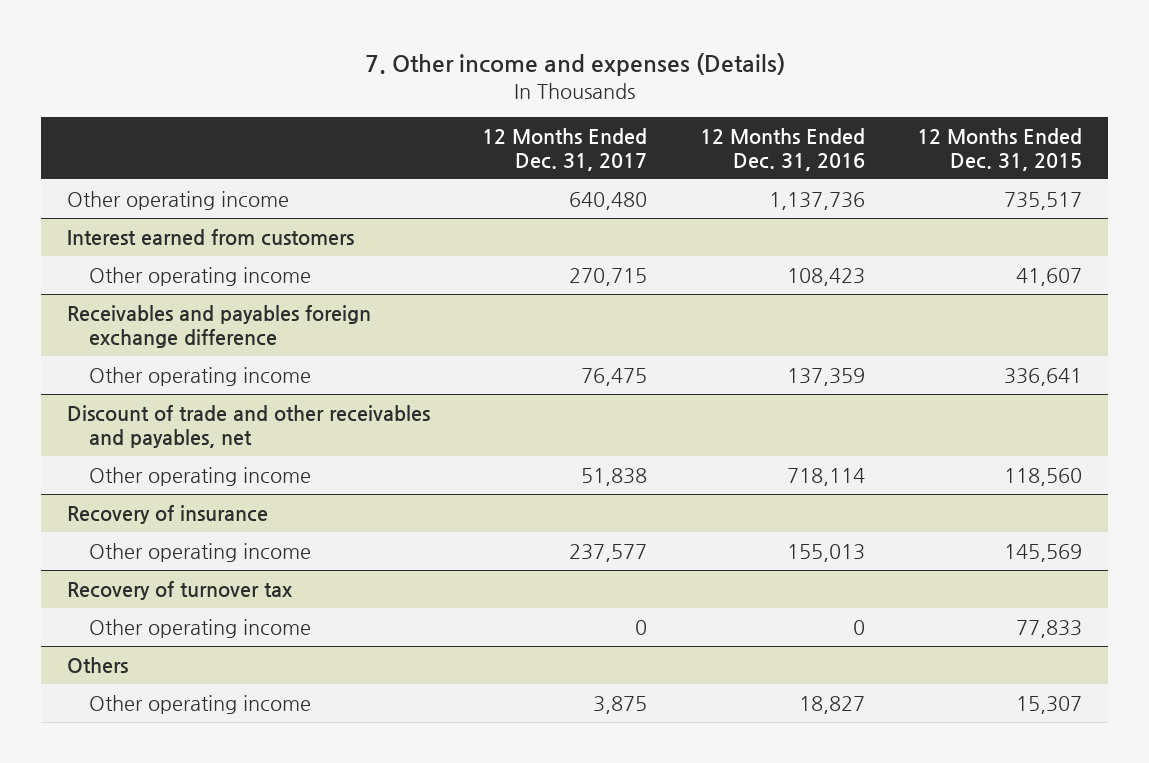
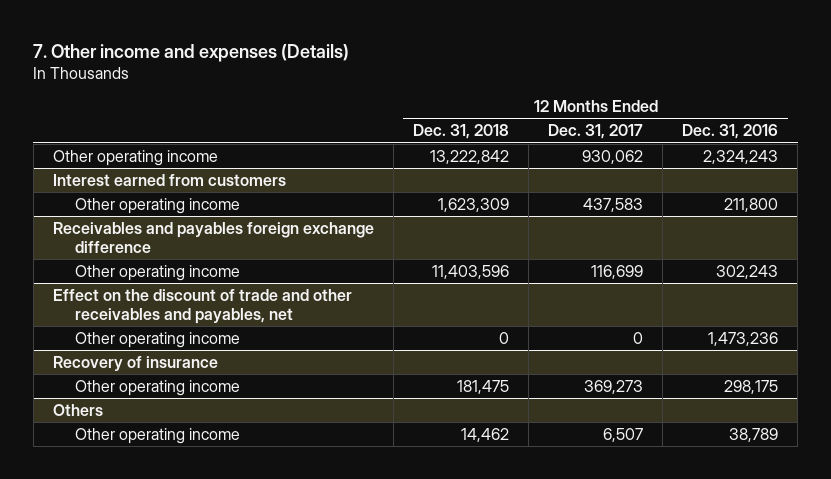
[916,127,1082,171] 12 Months Ended Dec. 31, 2015 -> none
none -> [412,124,509,140] Dec. 31, 2018
[569,191,648,210] 640,480 -> [582,149,644,164] 930,062
[768,191,865,210] 1,137,736 -> [703,149,779,164] 2,324,243
[569,267,648,286] 270,715 -> [583,197,644,212] 437,583
[786,267,865,286] 108,423 -> [724,197,779,212] 211,800
[581,367,648,386] 76,475 -> [591,264,644,279] 116,699
[786,367,865,386] 137,359 -> [716,264,779,279] 302,243
[67,404,431,448] Discount of trade and other receivables and payables, net -> [52,288,352,325] Effect on the discount of trade and other receivables and payables, net
[581,467,648,486] 51,838 -> [633,331,644,344] 0
[786,467,865,486] 718,114 -> [708,331,779,346] 1,473,236
[67,580,294,600] Recovery of turnover tax -> none
[89,618,312,638] Other operating income -> none
[569,543,648,562] 237,577 -> [584,379,644,394] 369,273
[786,543,865,562] 155,013 -> [724,379,779,394] 298,175
[593,695,648,714] 3,875 -> [603,427,644,442] 6,507
[798,695,865,714] 18,827 -> [729,427,779,442] 38,789

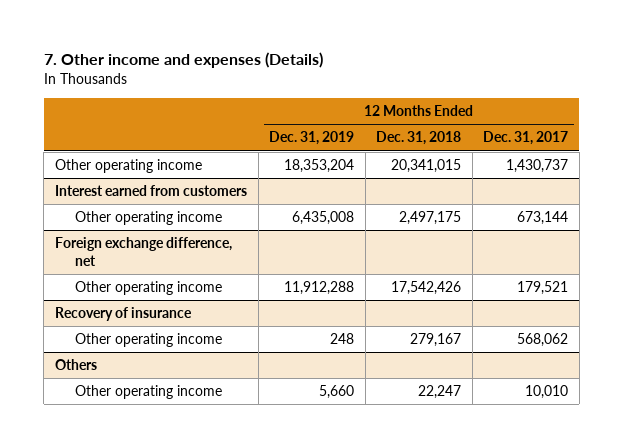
[682,124,779,140] Dec. 31, 2016 -> none
none -> [269,131,355,146] Dec. 31, 2019
[429,149,509,164] 13,222,842 -> [391,159,462,174] 20,341,015
[582,149,644,164] 930,062 -> [506,159,569,174] 1,430,737
[52,288,352,325] Effect on the discount of trade and other receivables and payables, net -> none
[75,331,241,348] Other operating income -> none
[437,197,509,212] 1,623,309 -> [399,211,462,226] 2,497,175
[583,197,644,212] 437,583 -> [517,211,569,226] 673,144
[52,221,374,254] Receivables and payables foreign exchange difference -> [54,237,232,266] Foreign exchange difference, net
[431,264,509,279] 11,403,596 -> [391,281,462,296] 17,542,426
[591,264,644,279] 116,699 -> [517,281,569,296] 179,521
[456,379,509,394] 181,475 -> [410,333,462,348] 279,167
[584,379,644,394] 369,273 -> [517,333,569,348] 568,062
[460,427,509,442] 14,462 -> [418,385,462,400] 22,247
[603,427,644,442] 6,507 -> [525,385,569,400] 10,010

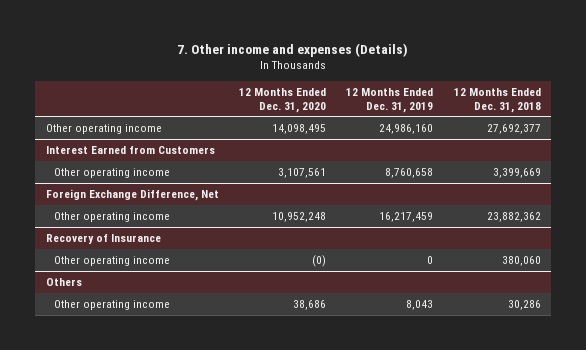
[483,131,569,146] Dec. 31, 2017 -> none
none -> [238,88,326,113] 12 Months Ended Dec. 31, 2020
[284,159,355,174] 18,353,204 -> [379,124,434,135] 24,986,160
[391,159,462,174] 20,341,015 -> [486,124,541,135] 27,692,377
[54,185,247,197] Interest earned from customers -> [45,146,215,155] Interest Earned from Customers
[292,211,355,226] 6,435,008 -> [385,168,434,179] 8,760,658
[399,211,462,226] 2,497,175 -> [492,168,541,179] 3,399,669
[54,237,232,266] Foreign exchange difference, net -> [45,189,219,202] Foreign Exchange Difference, Net
[284,281,355,296] 11,912,288 -> [379,212,434,223] 16,217,459
[391,281,462,296] 17,542,426 -> [486,212,541,223] 23,882,362
[54,307,192,322] Recovery of insurance -> [45,234,161,245] Recovery of Insurance
[330,333,355,345] 248 -> [427,256,434,265] 0
[410,333,462,348] 279,167 -> [501,256,541,267] 380,060
[319,385,355,400] 5,660 -> [406,300,434,311] 8,043
[418,385,462,400] 22,247 -> [507,300,541,311] 30,286

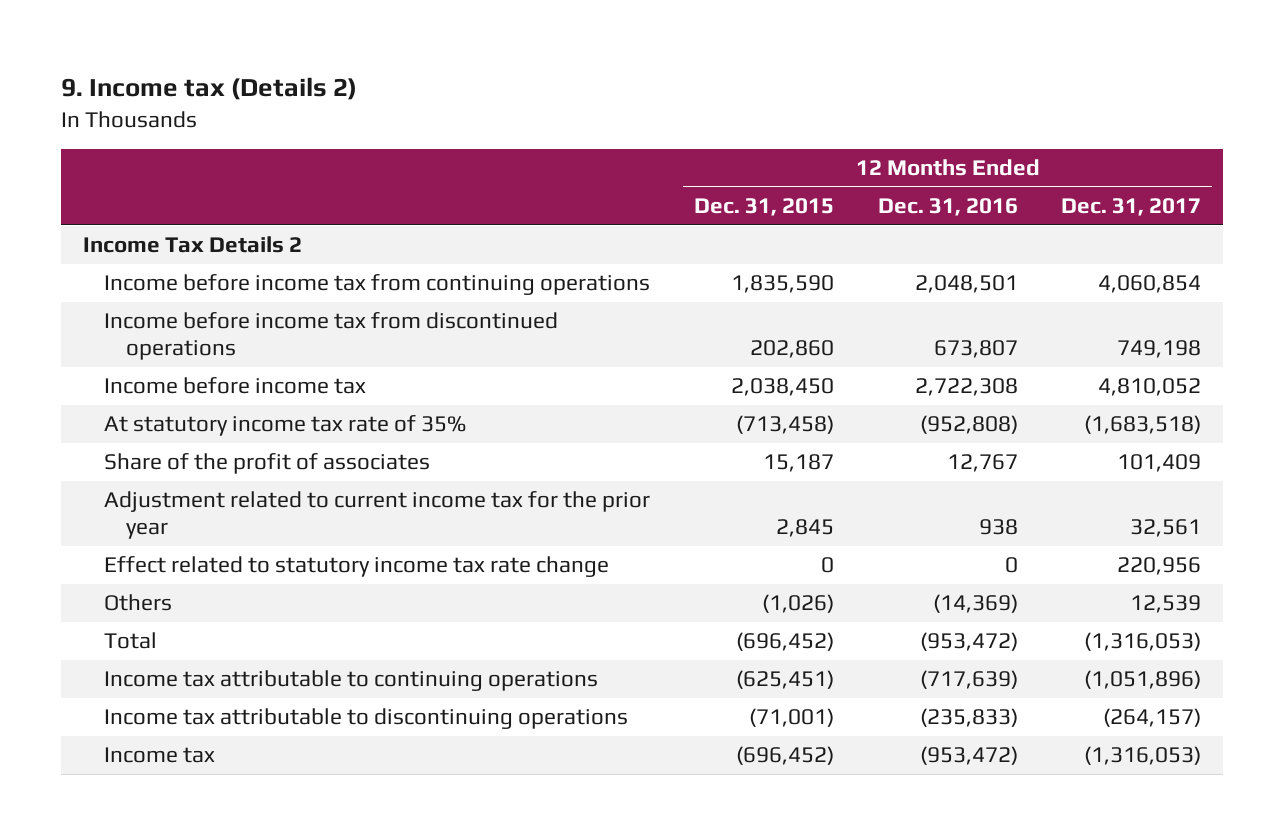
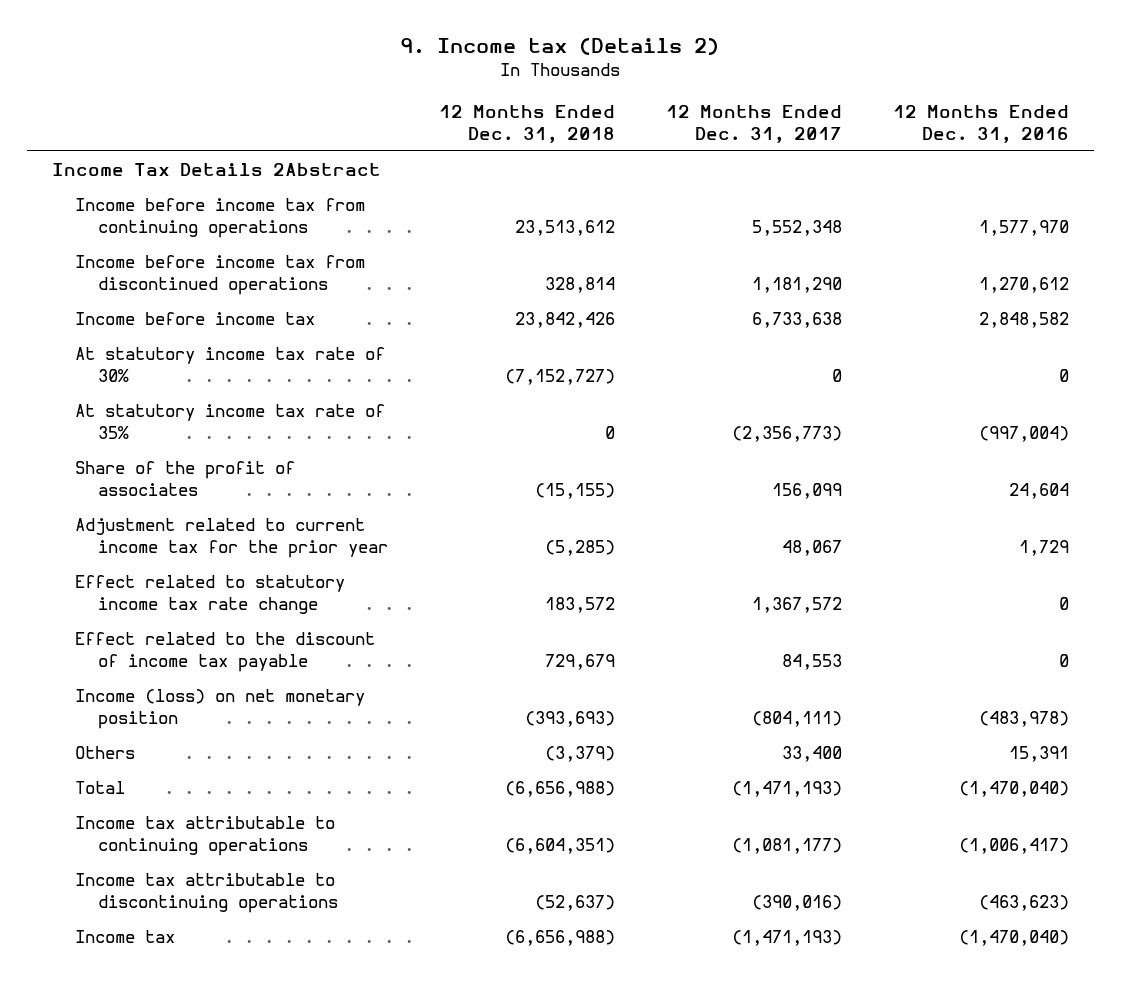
[694,198,835,217] Dec. 31, 2015 -> none
none -> [439,104,616,143] 12 Months Ended Dec. 31, 2018
[82,236,302,254] Income Tax Details 2 -> [51,163,381,177] Income Tax Details 2Abstract
[914,275,1018,294] 2,048,501 -> [978,220,1069,237] 1,577,970
[1098,275,1202,294] 4,060,854 -> [752,220,843,237] 5,552,348
[933,340,1018,359] 673,807 -> [978,277,1069,294] 1,270,612
[1117,340,1202,359] 749,198 -> [752,277,843,294] 1,181,290
[914,378,1018,397] 2,722,308 -> [978,312,1069,329] 2,848,582
[1098,378,1202,397] 4,810,052 -> [752,312,843,329] 6,733,638
none -> [75,347,386,383] At statutory income tax rate of 30%
[919,415,1018,435] (952,808) -> [978,426,1069,443] (997,004)
[1084,415,1202,435] (1,683,518) -> [732,426,843,443] (2,356,773)
[946,454,1018,473] 12,767 -> [1008,483,1069,500] 24,604
[1117,454,1202,473] 101,409 -> [772,483,843,500] 156,099
[978,519,1018,536] 938 -> [1018,540,1069,557] 1,729
[1130,519,1202,538] 32,561 -> [782,540,843,557] 48,067
[1117,557,1202,576] 220,956 -> [752,597,843,614] 1,367,572
none -> [75,632,376,673] Effect related to the discount of income tax payable
none -> [75,689,366,730] Income (loss) on net monetary position
[932,594,1018,614] (14,369) -> [1008,746,1069,763] 15,391
[1130,595,1202,614] 12,539 -> [782,746,843,763] 33,400
[919,632,1018,652] (953,472) -> [958,781,1069,798] (1,470,040)
[1084,632,1202,652] (1,316,053) -> [732,781,843,798] (1,471,193)
[919,670,1018,690] (717,639) -> [958,838,1069,855] (1,006,417)
[1084,670,1202,690] (1,051,896) -> [732,838,843,855] (1,081,177)
[919,708,1018,728] (235,833) -> [978,895,1069,912] (463,623)
[1103,708,1202,728] (264,157) -> [752,895,843,912] (390,016)
[919,746,1018,766] (953,472) -> [958,930,1069,947] (1,470,040)
[1084,746,1202,766] (1,316,053) -> [732,930,843,947] (1,471,193)

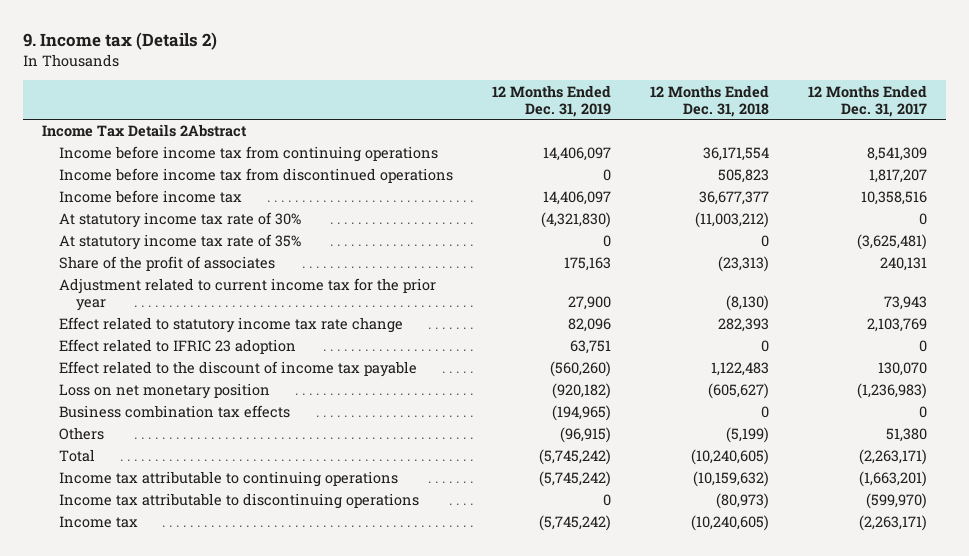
[892,104,1069,143] 12 Months Ended Dec. 31, 2016 -> none
none -> [492,84,612,117] 12 Months Ended Dec. 31, 2019
[515,220,616,237] 23,513,612 -> [702,147,769,162] 36,171,554
[752,220,843,237] 5,552,348 -> [866,147,927,162] 8,541,309
[545,277,616,294] 328,814 -> [717,169,769,184] 505,823
[752,277,843,294] 1,181,290 -> [868,169,927,184] 1,817,207
[515,312,616,329] 23,842,426 -> [698,191,769,206] 36,677,377
[752,312,843,329] 6,733,638 -> [860,191,927,206] 10,358,516
[505,369,616,386] (7,152,727) -> [694,212,769,229] (11,003,212)
[732,426,843,443] (2,356,773) -> [856,234,927,251] (3,625,481)
[535,483,616,500] (15,155) -> [717,256,769,273] (23,313)
[772,483,843,500] 156,099 -> [879,257,927,272] 240,131
[545,540,616,557] (5,285) -> [725,295,769,312] (8,130)
[782,540,843,557] 48,067 -> [883,296,927,311] 73,943
[545,597,616,614] 183,572 -> [717,318,769,333] 282,393
[752,597,843,614] 1,367,572 -> [866,318,927,333] 2,103,769
none -> [59,339,297,355] Effect related to IFRIC 23 adoption
[545,654,616,671] 729,679 -> [710,362,769,377] 1,122,483
[782,654,843,671] 84,553 -> [877,362,927,377] 130,070
[75,689,366,730] Income (loss) on net monetary position -> [59,383,271,400] Loss on net monetary position
[525,711,616,728] (393,693) -> [707,383,769,400] (605,627)
[752,711,843,728] (804,111) -> [856,383,927,400] (1,236,983)
none -> [59,405,291,419] Business combination tax effects
[545,746,616,763] (3,379) -> [725,427,769,444] (5,199)
[782,746,843,763] 33,400 -> [885,428,927,443] 51,380
[505,781,616,798] (6,656,988) -> [690,449,769,466] (10,240,605)
[732,781,843,798] (1,471,193) -> [858,449,927,466] (2,263,171)
[505,838,616,855] (6,604,351) -> [692,471,769,488] (10,159,632)
[732,838,843,855] (1,081,177) -> [858,471,927,488] (1,663,201)
[535,895,616,912] (52,637) -> [715,493,769,510] (80,973)
[752,895,843,912] (390,016) -> [865,493,927,510] (599,970)
[505,930,616,947] (6,656,988) -> [690,515,769,532] (10,240,605)
[732,930,843,947] (1,471,193) -> [858,515,927,532] (2,263,171)

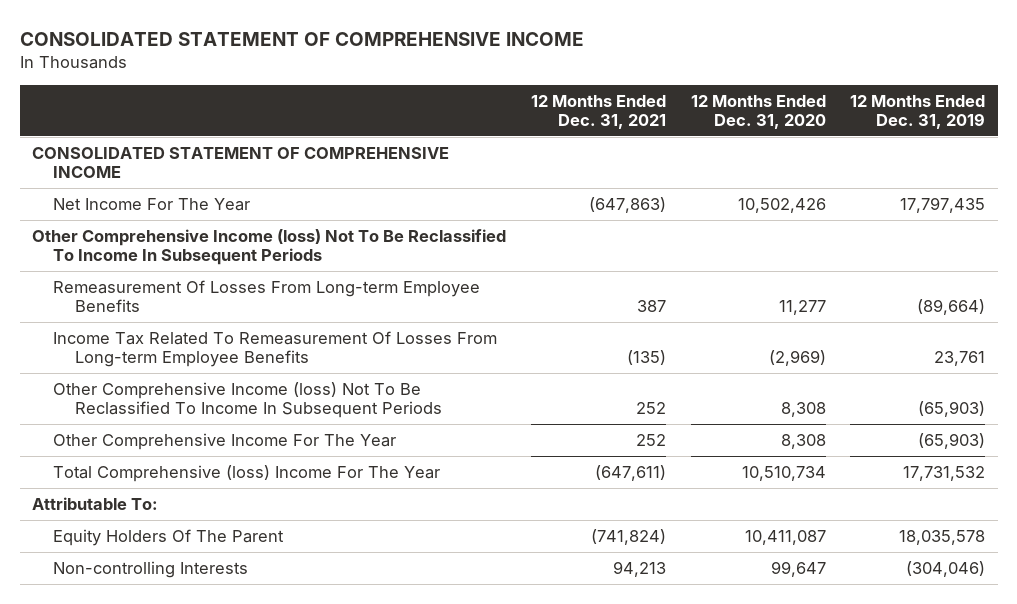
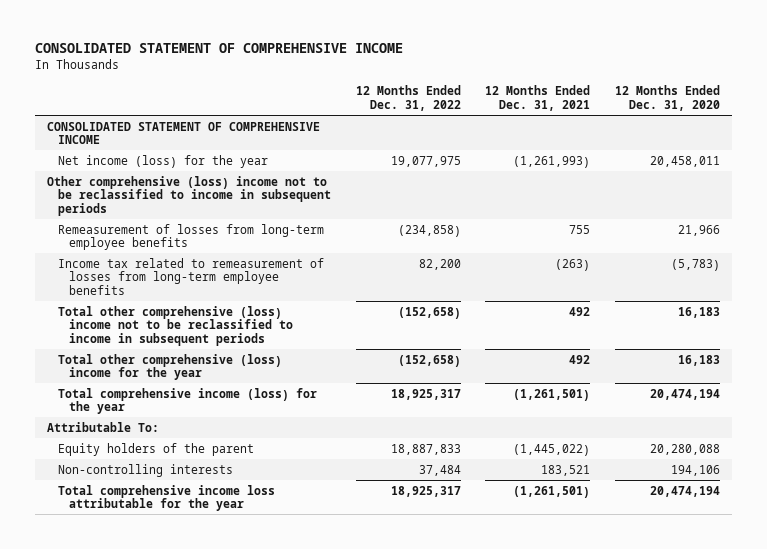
[850,94,986,130] 12 Months Ended Dec. 31, 2019 -> none
none -> [355,85,461,111] 12 Months Ended Dec. 31, 2022
[53,197,251,211] Net Income For The Year -> [58,154,269,168] Net income (loss) for the year
[588,196,666,213] (647,863) -> [513,155,591,168] (1,261,993)
[737,197,826,213] 10,502,426 -> [649,155,720,167] 20,458,011
[32,228,507,266] Other Comprehensive Income (loss) Not To Be Reclassified To Income In Subsequent Periods -> [47,175,332,216] Other comprehensive (loss) income not to be reclassified to income in subsequent periods
[53,279,481,313] Remeasurement Of Losses From Long-term Employee Benefits -> [58,223,325,251] Remeasurement of losses from long-term employee benefits
[636,300,666,313] 387 -> [569,224,591,234] 755
[778,300,826,316] 11,277 -> [677,224,720,236] 21,966
[53,330,498,368] Income Tax Related To Remeasurement Of Losses From Long-term Employee Benefits -> [58,257,325,295] Income tax related to remeasurement of losses from long-term employee benefits
[626,350,666,366] (135) -> [555,258,591,271] (263)
[768,350,826,367] (2,969) -> [670,258,720,271] (5,783)
[53,381,442,419] Other Comprehensive Income (loss) Not To Be Reclassified To Income In Subsequent Periods -> [58,305,293,346] Total other comprehensive (loss) income not to be reclassified to income in subsequent periods
[635,402,666,415] 252 -> [569,306,591,316] 492
[780,402,826,418] 8,308 -> [677,306,720,318] 16,183
[53,432,397,450] Other Comprehensive Income For The Year -> [58,353,283,381] Total other comprehensive (loss) income for the year
[635,433,666,446] 252 -> [569,354,591,364] 492
[780,433,826,449] 8,308 -> [677,354,720,366] 16,183
[53,464,441,482] Total Comprehensive (loss) Income For The Year -> [58,387,318,415] Total comprehensive income (loss) for the year
[594,464,666,481] (647,611) -> [513,388,591,401] (1,261,501)
[741,465,826,481] 10,510,734 -> [649,388,720,400] 20,474,194
[53,528,285,546] Equity Holders Of The Parent -> [58,442,255,456] Equity holders of the parent
[590,528,666,545] (741,824) -> [513,443,591,456] (1,445,022)
[744,529,826,545] 10,411,087 -> [649,443,720,455] 20,280,088
[53,560,249,578] Non-controlling Interests -> [58,463,234,477] Non-controlling interests
[612,560,666,577] 94,213 -> [541,464,591,476] 183,521
[770,560,826,577] 99,647 -> [670,464,720,476] 194,106
none -> [58,484,276,512] Total comprehensive income loss attributable for the year

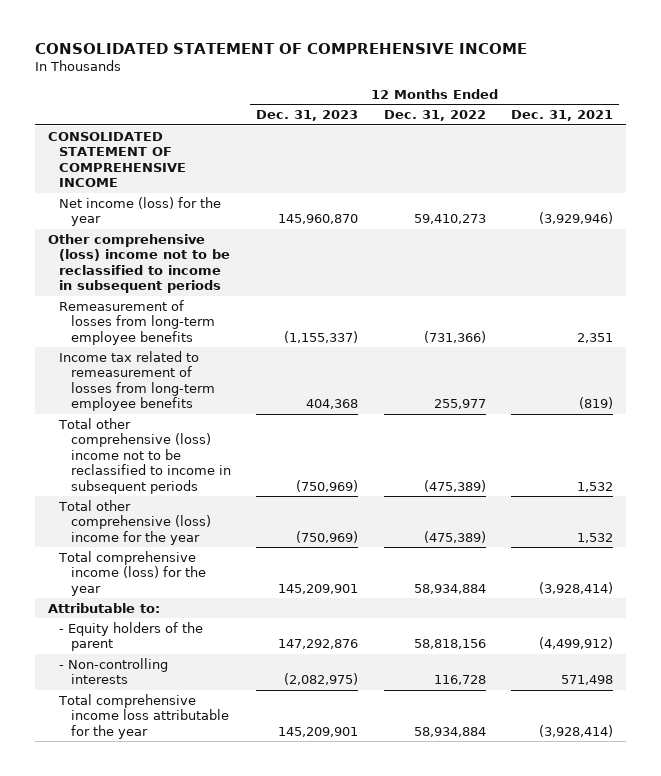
[614,85,720,111] 12 Months Ended Dec. 31, 2020 -> none
none -> [256,109,359,121] Dec. 31, 2023
[390,155,461,167] 19,077,975 -> [413,214,486,225] 59,410,273
[513,155,591,168] (1,261,993) -> [539,212,614,225] (3,929,946)
[397,224,461,237] (234,858) -> [423,330,486,343] (731,366)
[569,224,591,234] 755 -> [577,332,614,343] 2,351
[418,258,461,270] 82,200 -> [433,399,486,410] 255,977
[555,258,591,271] (263) -> [579,397,614,410] (819)
[397,306,461,319] (152,658) -> [423,479,486,492] (475,389)
[569,306,591,316] 492 -> [577,481,614,492] 1,532
[397,354,461,367] (152,658) -> [423,530,486,543] (475,389)
[569,354,591,364] 492 -> [577,532,614,543] 1,532
[390,388,461,400] 18,925,317 -> [413,583,486,594] 58,934,884
[513,388,591,401] (1,261,501) -> [539,581,614,594] (3,928,414)
[47,421,160,432] Attributable To: -> [47,602,160,613] Attributable to:
[58,442,255,456] Equity holders of the parent -> [59,621,204,652] - Equity holders of the parent
[390,443,461,455] 18,887,833 -> [413,639,486,650] 58,818,156
[513,443,591,456] (1,445,022) -> [539,637,614,650] (4,499,912)
[58,463,234,477] Non-controlling interests -> [59,657,169,685] - Non-controlling interests
[418,464,461,476] 37,484 -> [433,675,486,686] 116,728
[541,464,591,476] 183,521 -> [561,675,614,686] 571,498
[390,485,461,497] 18,925,317 -> [413,726,486,737] 58,934,884
[513,485,591,498] (1,261,501) -> [539,724,614,737] (3,928,414)

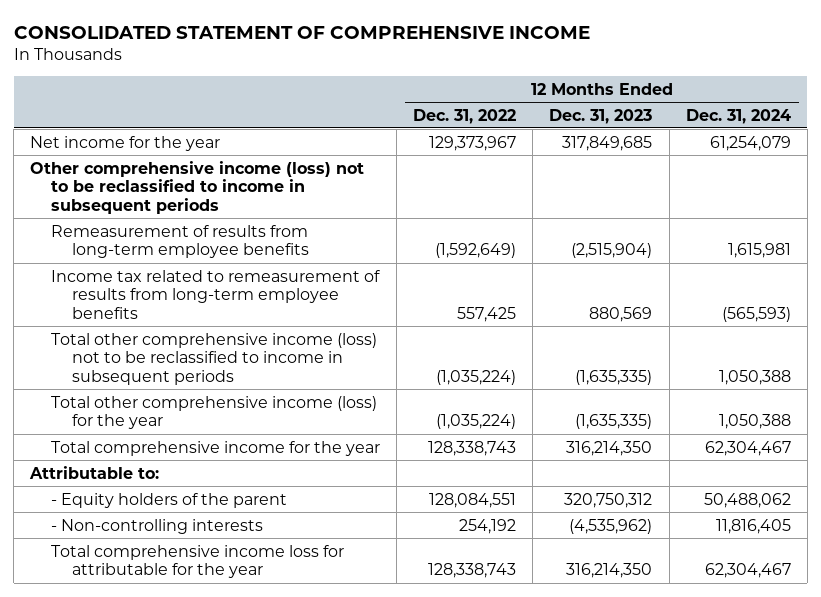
[511,109,614,121] Dec. 31, 2021 -> none
none -> [685,108,791,124] Dec. 31, 2024
[47,131,187,188] CONSOLIDATED STATEMENT OF COMPREHENSIVE INCOME -> none
[59,196,222,227] Net income (loss) for the year -> [30,135,221,151] Net income for the year
[278,214,359,225] 145,960,870 -> [562,135,653,151] 317,849,685
[413,214,486,225] 59,410,273 -> [429,135,517,151] 129,373,967
[47,233,231,294] Other comprehensive (loss) income not to be reclassified to income in subsequent periods -> [30,160,365,215] Other comprehensive income (loss) not to be reclassified to income in subsequent periods
[59,299,215,345] Remeasurement of losses from long-term employee benefits -> [50,224,309,259] Remeasurement of results from long-term employee benefits
[284,330,359,343] (1,155,337) -> [571,243,653,259] (2,515,904)
[423,330,486,343] (731,366) -> [435,243,517,259] (1,592,649)
[59,350,215,412] Income tax related to remeasurement of losses from long-term employee benefits -> [50,269,380,320] Income tax related to remeasurement of results from long-term employee benefits
[306,399,359,410] 404,368 -> [589,307,653,323] 880,569
[433,399,486,410] 255,977 -> [457,307,517,323] 557,425
[58,417,231,494] Total other comprehensive (loss) income not to be reclassified to income in subsequent periods -> [50,332,377,386] Total other comprehensive income (loss) not to be reclassified to income in subsequent periods
[296,479,359,492] (750,969) -> [575,370,653,386] (1,635,335)
[423,479,486,492] (475,389) -> [436,370,517,386] (1,035,224)
[58,499,211,545] Total other comprehensive (loss) income for the year -> [50,395,377,430] Total other comprehensive income (loss) for the year
[296,530,359,543] (750,969) -> [575,414,653,430] (1,635,335)
[423,530,486,543] (475,389) -> [436,414,517,430] (1,035,224)
[58,550,206,596] Total comprehensive income (loss) for the year -> [50,440,380,456] Total comprehensive income for the year
[278,583,359,594] 145,209,901 -> [566,440,653,456] 316,214,350
[413,583,486,594] 58,934,884 -> [428,440,517,456] 128,338,743
[278,639,359,650] 147,292,876 -> [564,492,653,508] 320,750,312
[413,639,486,650] 58,818,156 -> [429,492,517,508] 128,084,551
[284,673,359,686] (2,082,975) -> [569,518,653,534] (4,535,962)
[433,675,486,686] 116,728 -> [459,518,517,534] 254,192
[58,693,229,739] Total comprehensive income loss attributable for the year -> [50,544,344,579] Total comprehensive income loss for attributable for the year
[278,726,359,737] 145,209,901 -> [566,563,653,579] 316,214,350
[413,726,486,737] 58,934,884 -> [428,563,517,579] 128,338,743

